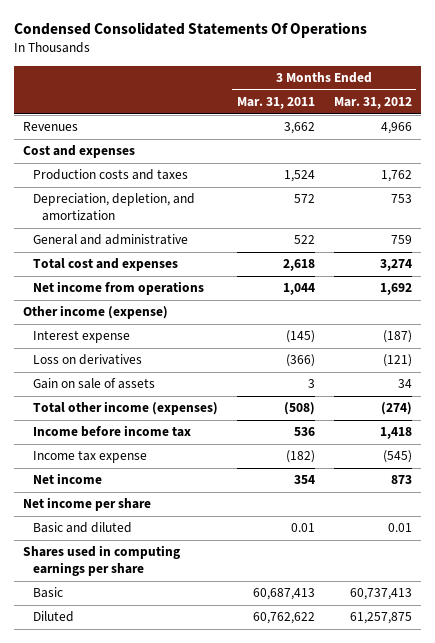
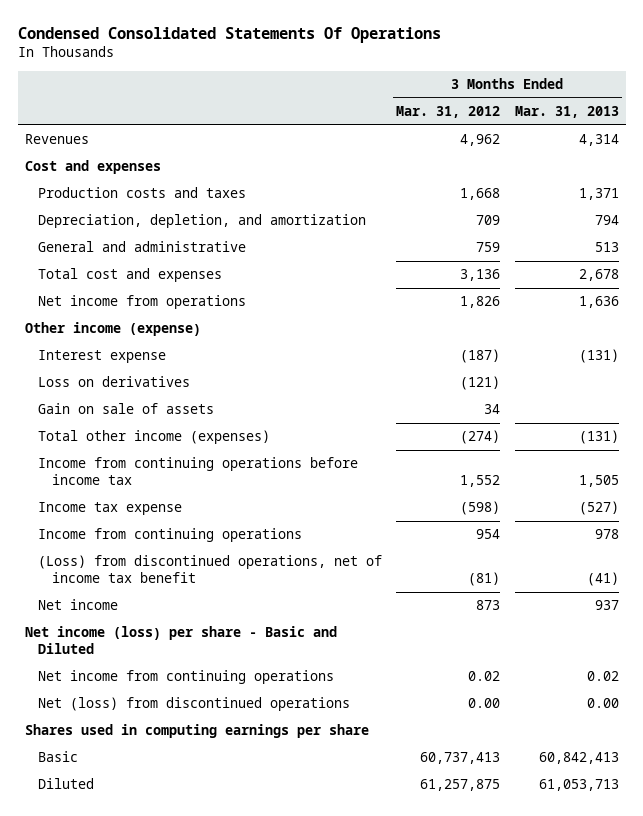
[236,97,315,110] Mar. 31, 2011 -> none
none -> [514,106,619,119] Mar. 31, 2013
[380,122,412,135] 4,966 -> [460,134,501,147] 4,962
[380,170,412,183] 1,762 -> [460,188,501,201] 1,668
[390,194,412,204] 753 -> [476,215,501,226] 709
[379,259,412,272] 3,274 -> [460,269,501,282] 3,136
[379,283,412,296] 1,692 -> [460,296,501,309] 1,826
[32,425,191,438] Income before income tax -> [38,457,359,485] Income from continuing operations before income tax
[379,427,412,440] 1,418 -> [460,474,501,487] 1,552
[382,450,412,464] (545) -> [460,501,501,516] (598)
none -> [38,528,303,543] Income from continuing operations
none -> [38,555,383,583] (Loss) from discontinued operations, net of income tax benefit
[32,522,132,534] Basic and diluted -> none
[23,497,152,512] Net income per share -> [24,626,337,654] Net income (loss) per share - Basic and Diluted
none -> [38,670,335,685] Net income from continuing operations
none -> [38,697,351,712] Net (loss) from discontinued operations

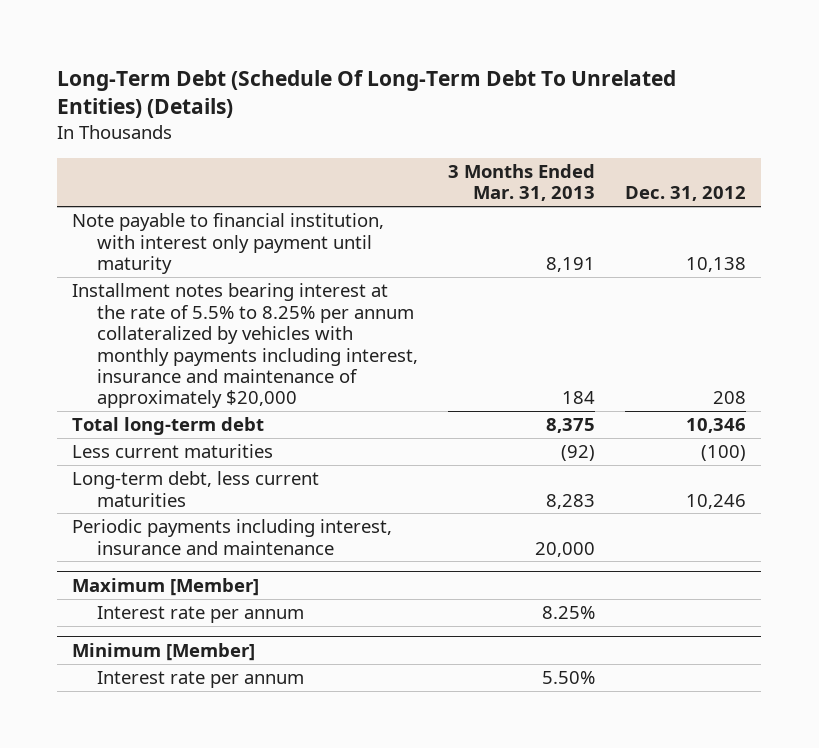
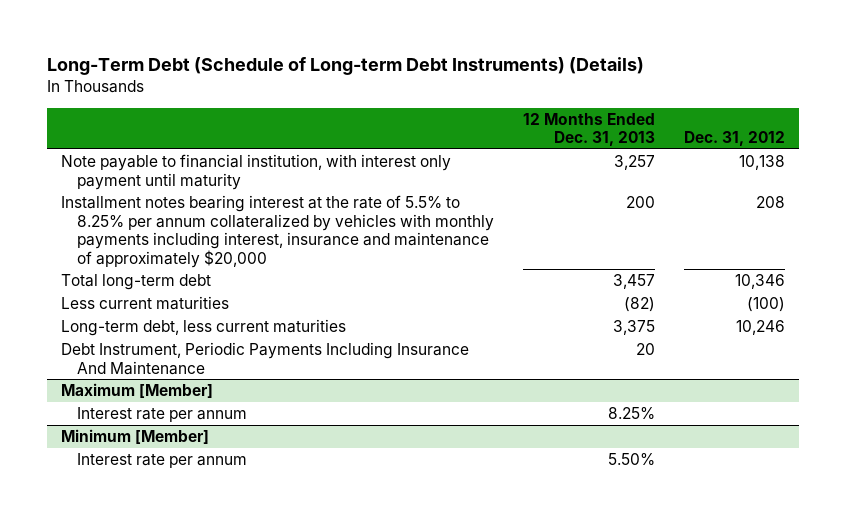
[57,69,677,119] Long-Term Debt (Schedule Of Long-Term Debt To Unrelated Entities) (Details) -> [46,57,644,76] Long-Term Debt (Schedule of Long-term Debt Instruments) (Details)
[448,163,596,202] 3 Months Ended Mar. 31, 2013 -> none
none -> [522,112,655,147] 12 Months Ended Dec. 31, 2013
[72,519,393,555] Periodic payments including interest, insurance and maintenance -> [61,342,470,375] Debt Instrument, Periodic Payments Including Insurance And Maintenance

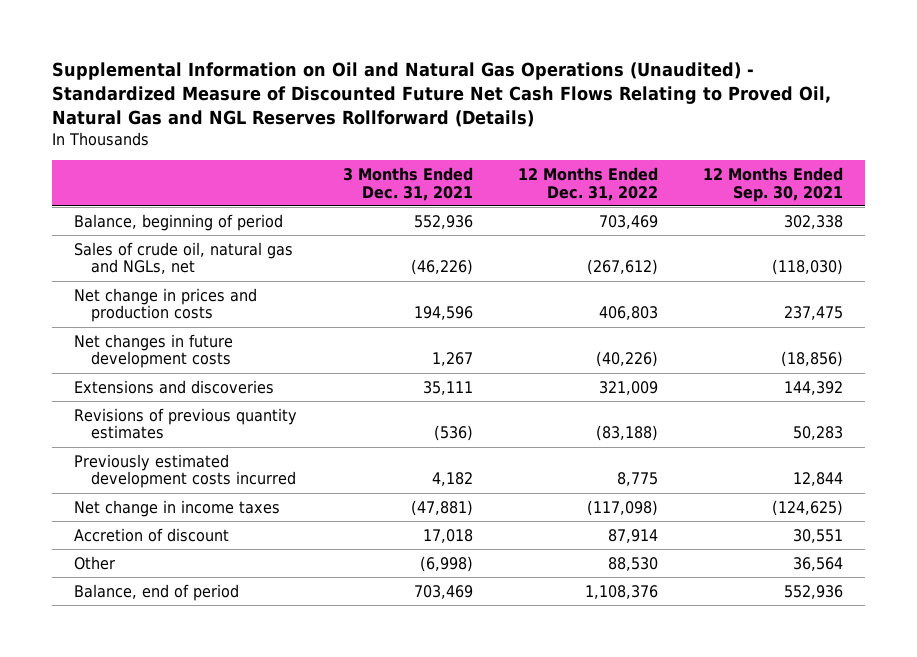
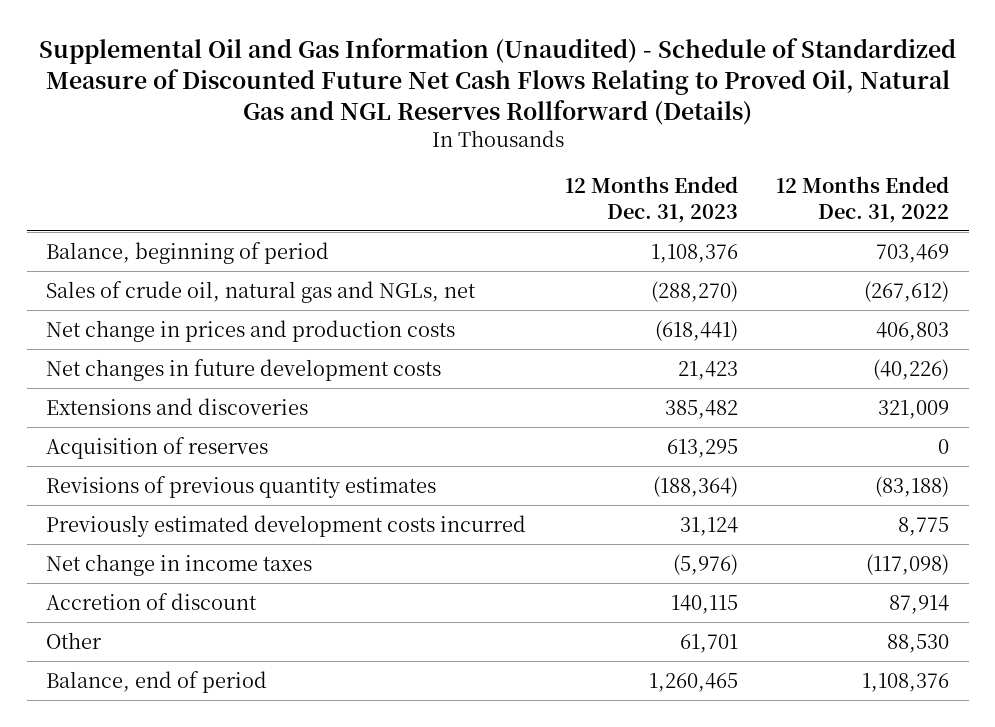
[51,61,831,127] Supplemental Information on Oil and Natural Gas Operations (Unaudited) - Standardized Measure of Discounted Future Net Cash Flows Relating to Proved Oil, Natural Gas and NGL Reserves Rollforward (Details) -> [38,37,956,125] Supplemental Oil and Gas Information (Unaudited) - Schedule of Standardized Measure of Discounted Future Net Cash Flows Relating to Proved Oil, Natural Gas and NGL Reserves Rollforward (Details)
[342,166,473,201] 3 Months Ended Dec. 31, 2021 -> none
[702,166,843,202] 12 Months Ended Sep. 30, 2021 -> none
none -> [564,176,738,223] 12 Months Ended Dec. 31, 2023
none -> [46,436,269,459] Acquisition of reserves

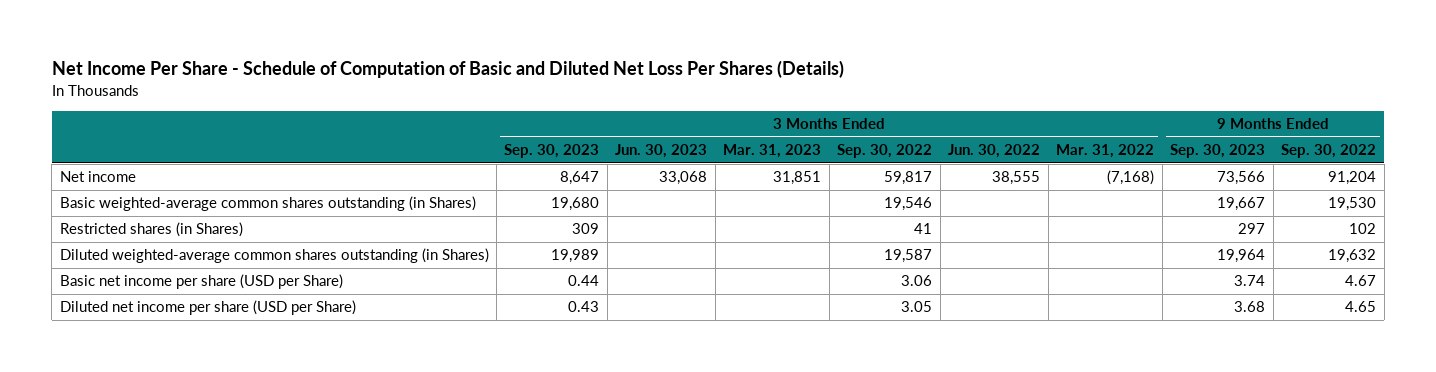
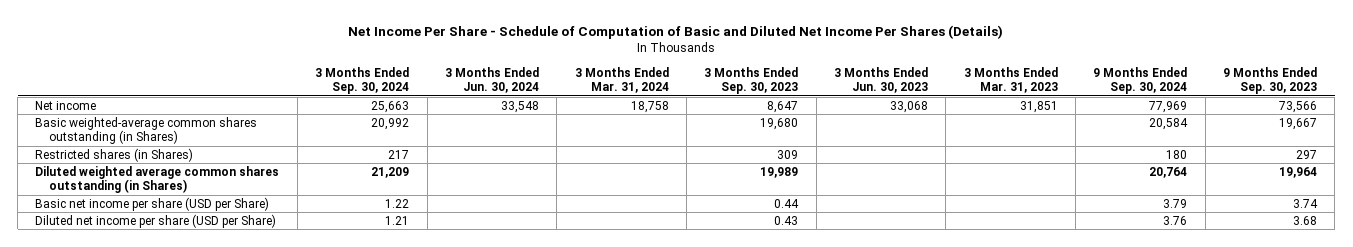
[51,60,844,79] Net Income Per Share - Schedule of Computation of Basic and Diluted Net Loss Per Shares (Details) -> [348,25,1004,40] Net Income Per Share - Schedule of Computation of Basic and Diluted Net Income Per Shares (Details)
[837,144,933,159] Sep. 30, 2022 -> none
[948,144,1041,159] Jun. 30, 2022 -> none
[1056,144,1155,159] Mar. 31, 2022 -> none
[1281,144,1377,159] Sep. 30, 2022 -> none
none -> [315,67,410,95] 3 Months Ended Sep. 30, 2024
none -> [444,67,539,94] 3 Months Ended Jun. 30, 2024
none -> [574,67,669,94] 3 Months Ended Mar. 31, 2024
none -> [1093,67,1188,95] 9 Months Ended Sep. 30, 2024
[59,248,489,264] Diluted weighted-average common shares outstanding (in Shares) -> [35,165,280,194] Diluted weighted average common shares outstanding (in Shares)

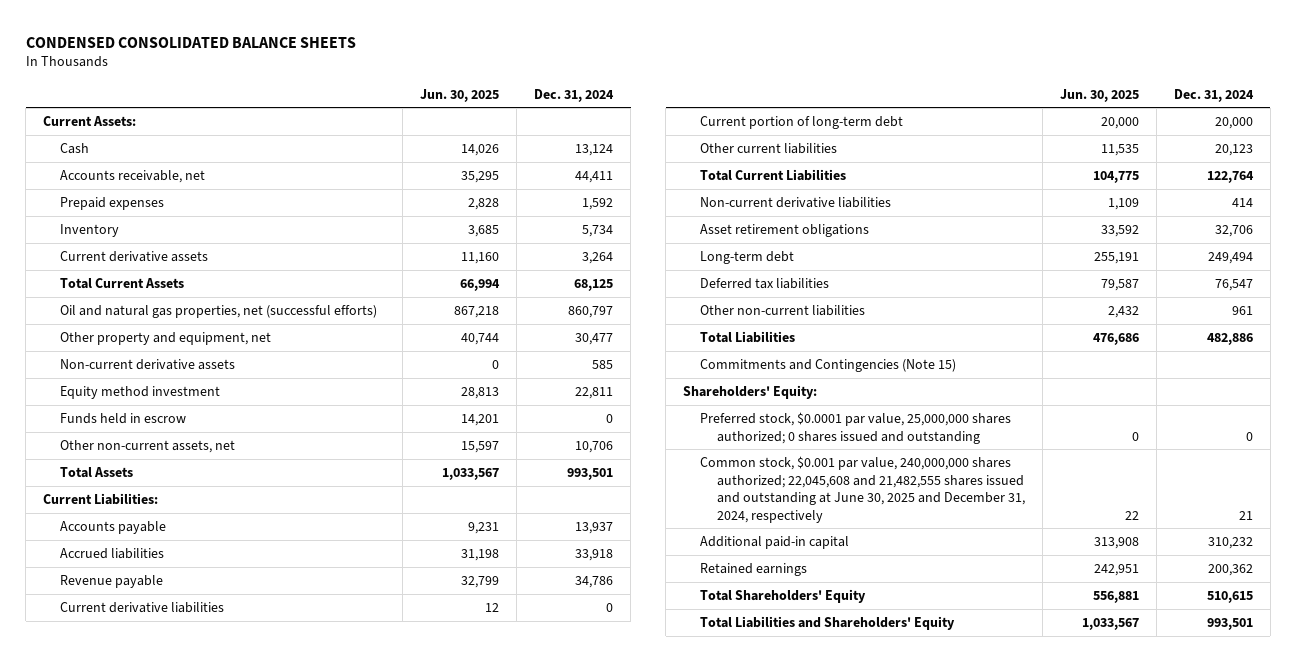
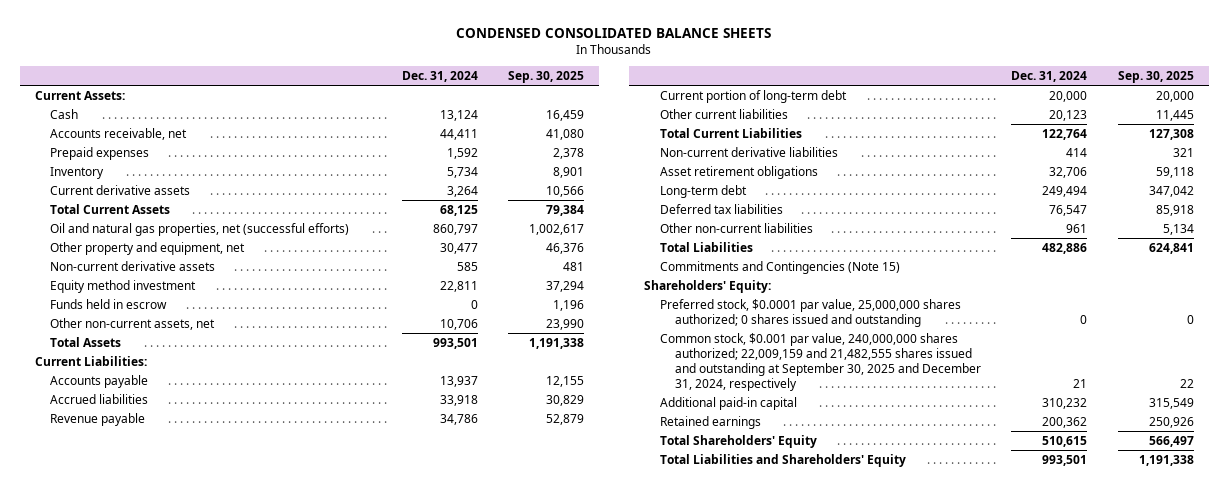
[420,88,500,102] Jun. 30, 2025 -> none
none -> [508,70,585,83] Sep. 30, 2025
[60,602,225,614] Current derivative liabilities -> none
[700,456,1026,523] Common stock, $0.001 par value, 240,000,000 shares authorized; 22,045,608 and 21,482,555 shares issued and outstanding at June 30, 2025 and December 31, 2024, respectively -> [659,332,982,392] Common stock, $0.001 par value, 240,000,000 shares authorized; 22,009,159 and 21,482,555 shares issued and outstanding at September 30, 2025 and December 31, 2024, respectively

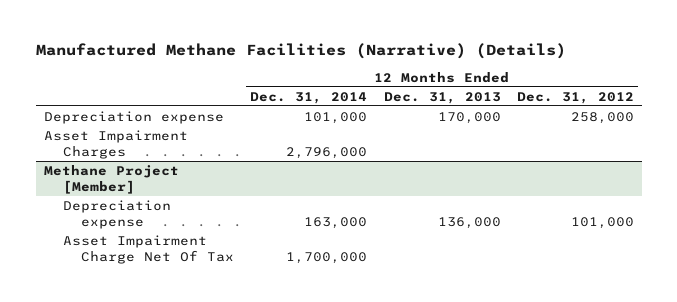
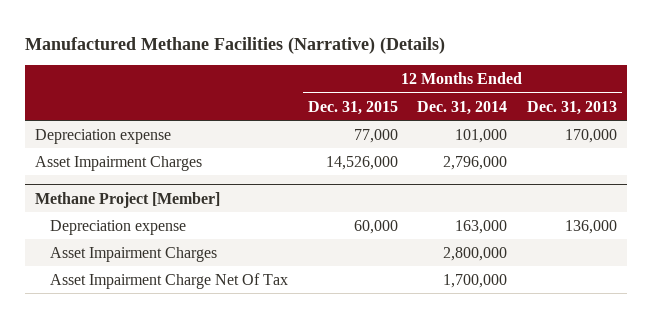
[516,91,634,104] Dec. 31, 2012 -> none
none -> [307,100,398,115] Dec. 31, 2015
none -> [49,246,217,262] Asset Impairment Charges

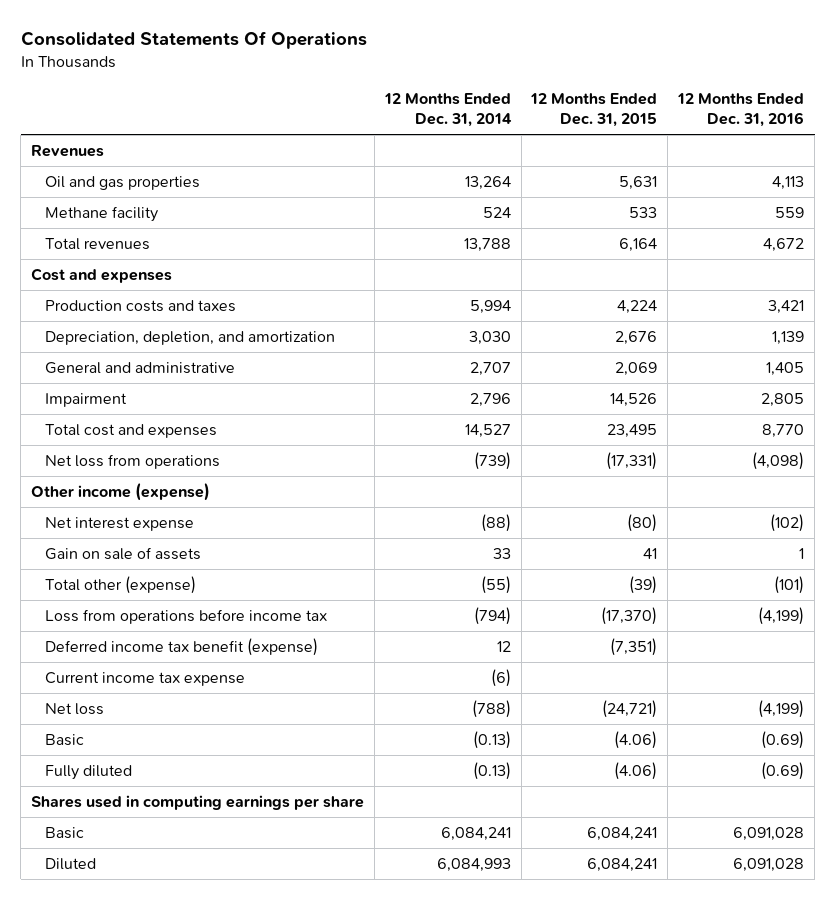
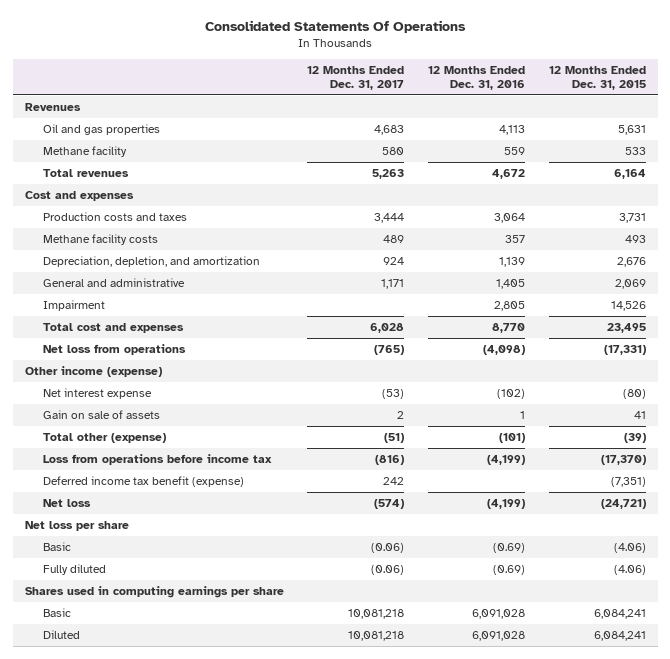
[383,92,512,128] 12 Months Ended Dec. 31, 2014 -> none
none -> [307,65,405,91] 12 Months Ended Dec. 31, 2017
[617,299,658,314] 4,224 -> [618,212,646,223] 3,731
[768,299,805,314] 3,421 -> [494,212,526,223] 3,064
none -> [43,233,159,245] Methane facility costs
[45,671,246,686] Current income tax expense -> none
none -> [24,520,129,531] Net loss per share

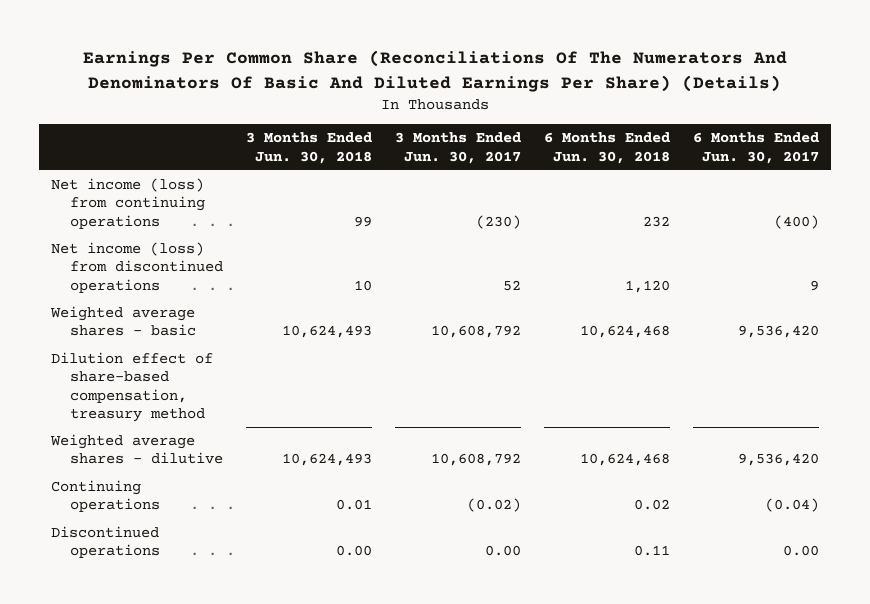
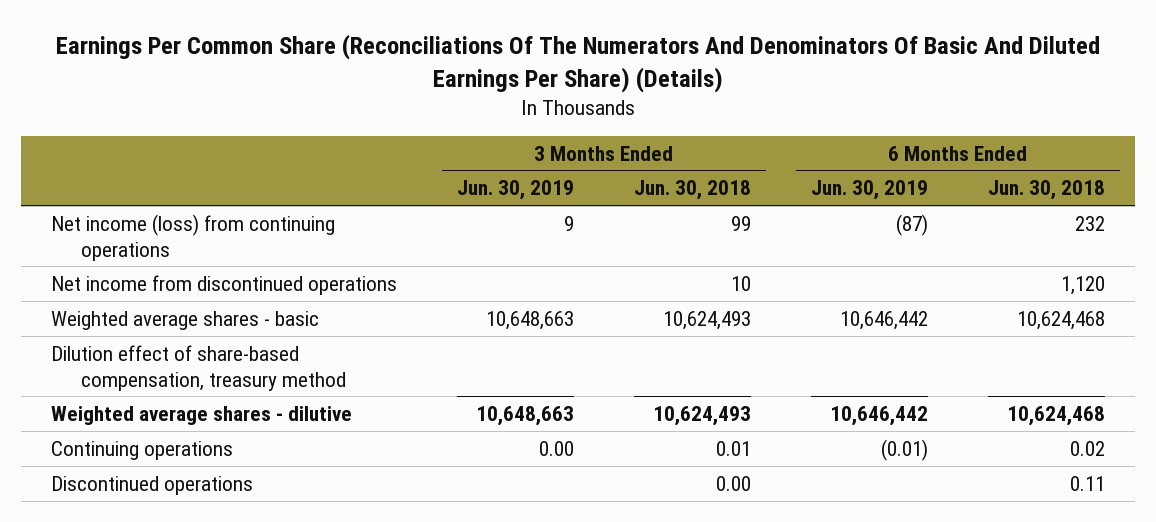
[395,132,522,164] 3 Months Ended Jun. 30, 2017 -> none
[693,132,820,164] 6 Months Ended Jun. 30, 2017 -> none
none -> [456,180,574,201] Jun. 30, 2019
none -> [810,180,928,201] Jun. 30, 2019
[50,242,223,293] Net income (loss) from discontinued operations -> [51,274,398,295] Net income from discontinued operations

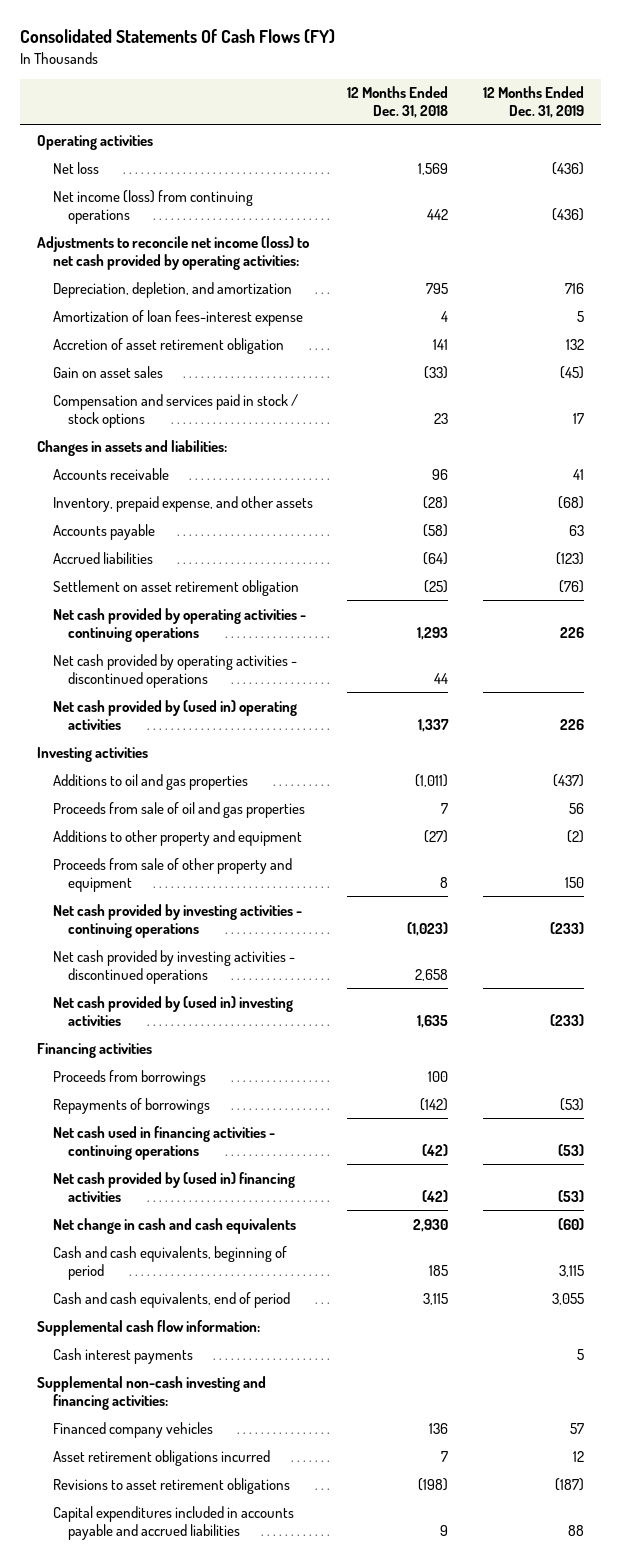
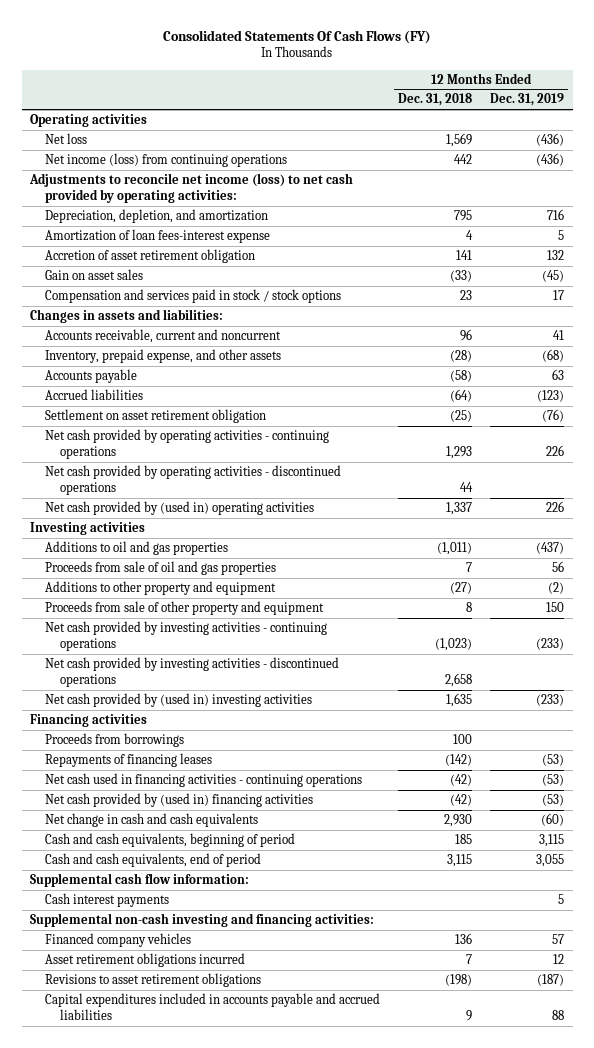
[52,467,169,480] Accounts receivable -> [45,329,282,344] Accounts receivable, current and noncurrent
[52,1097,210,1114] Repayments of borrowings -> [45,753,213,768] Repayments of financing leases

